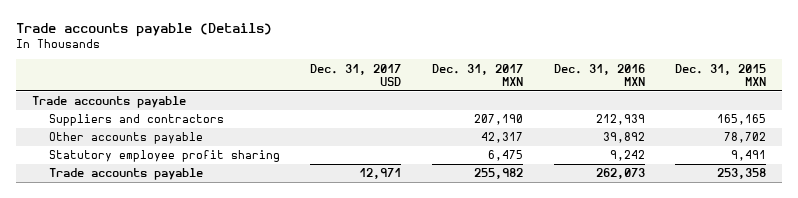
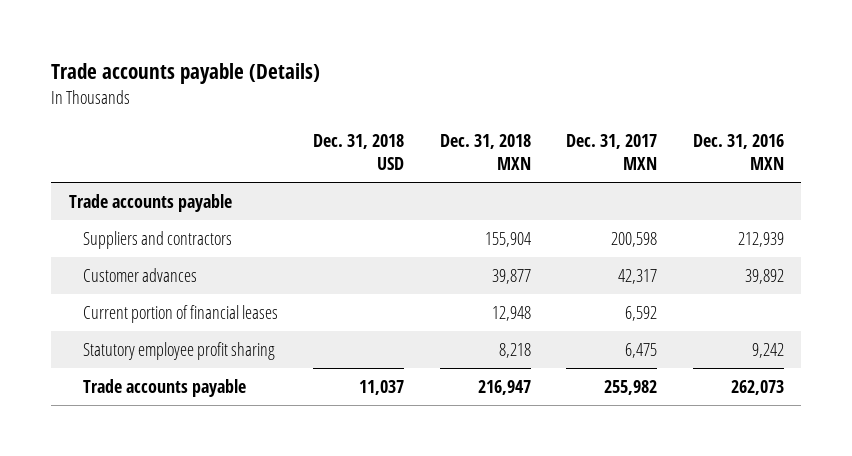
[310,63,402,86] Dec. 31, 2017 USD -> none
[675,63,767,86] Dec. 31, 2015 MXN -> none
none -> [313,133,405,171] Dec. 31, 2018 USD
none -> [439,133,531,171] Dec. 31, 2018 MXN
[474,114,524,126] 207,190 -> [611,231,658,247] 200,598
[48,132,203,145] Other accounts payable -> [82,267,197,282] Customer advances
none -> [82,304,278,323] Current portion of financial leases

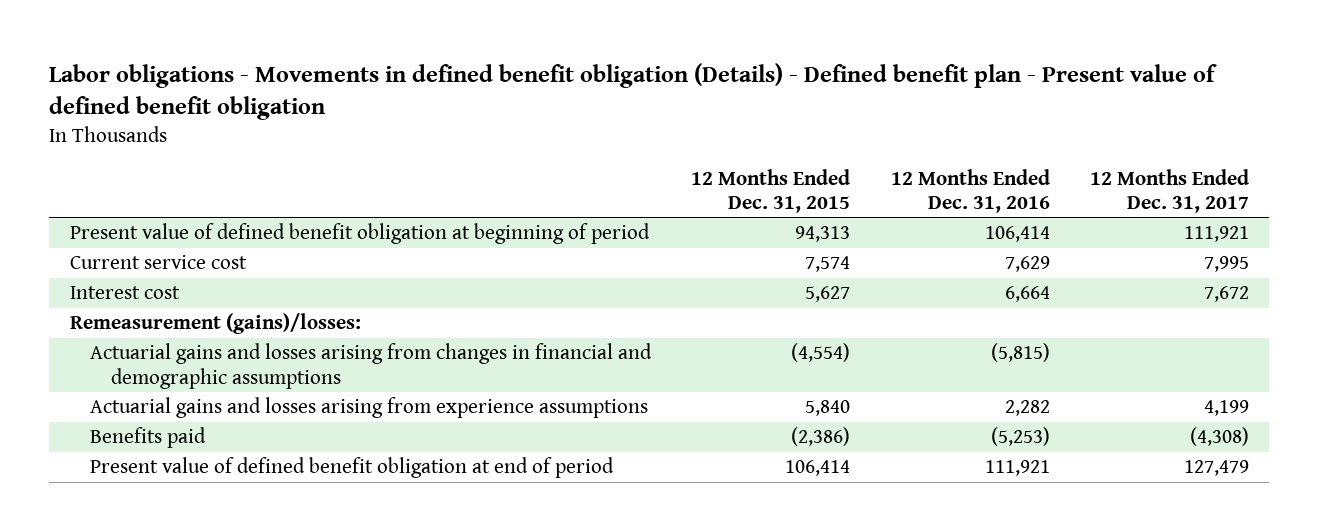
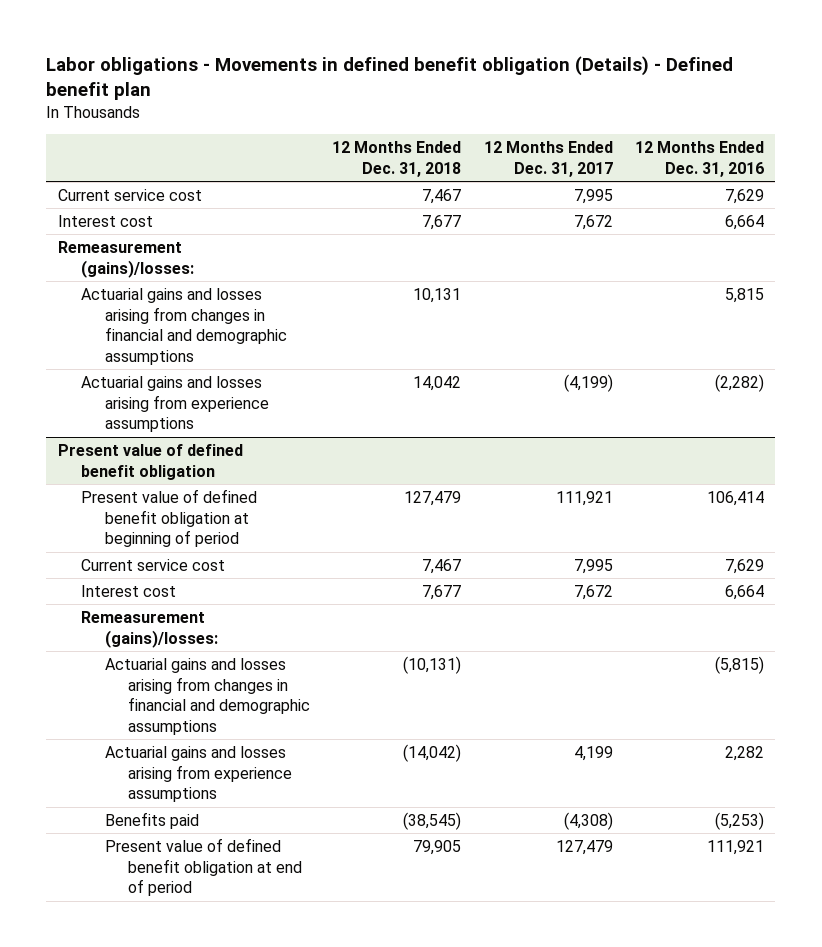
[49,62,1218,121] Labor obligations - Movements in defined benefit obligation (Details) - Defined benefit plan - Present value of defined benefit obligation -> [46,56,734,101] Labor obligations - Movements in defined benefit obligation (Details) - Defined benefit plan
[691,168,851,213] 12 Months Ended Dec. 31, 2015 -> none
none -> [332,140,462,177] 12 Months Ended Dec. 31, 2018
none -> [57,188,202,201] Current service cost
none -> [57,214,153,227] Interest cost
none -> [57,240,195,278] Remeasurement (gains)/losses:
none -> [81,287,287,365] Actuarial gains and losses arising from changes in financial and demographic assumptions
none -> [81,375,269,433] Actuarial gains and losses arising from experience assumptions
none -> [57,443,243,480] Present value of defined benefit obligation

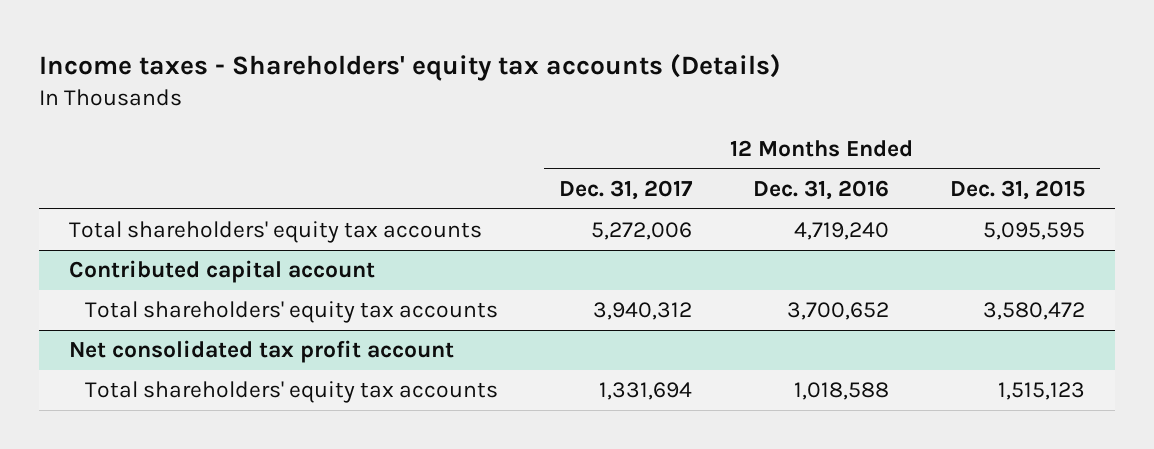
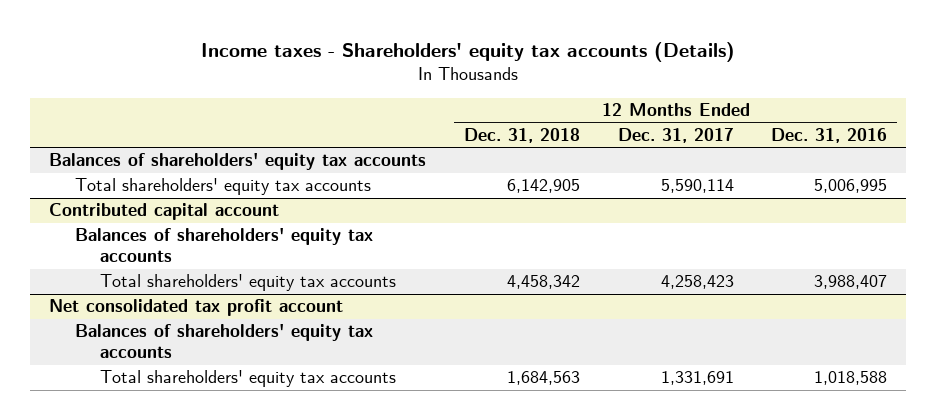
[949,179,1085,200] Dec. 31, 2015 -> none
none -> [463,127,580,143] Dec. 31, 2018
none -> [49,153,427,171] Balances of shareholders' equity tax accounts
[591,222,693,241] 5,272,006 -> [660,179,734,194] 5,590,114
[794,222,890,241] 4,719,240 -> [814,179,888,194] 5,006,995
none -> [74,228,373,263] Balances of shareholders' equity tax accounts
[593,302,693,321] 3,940,312 -> [660,275,734,290] 4,258,423
[787,302,890,321] 3,700,652 -> [814,275,888,290] 3,988,407
none -> [74,324,373,359] Balances of shareholders' equity tax accounts
[599,382,693,401] 1,331,694 -> [660,371,734,386] 1,331,691

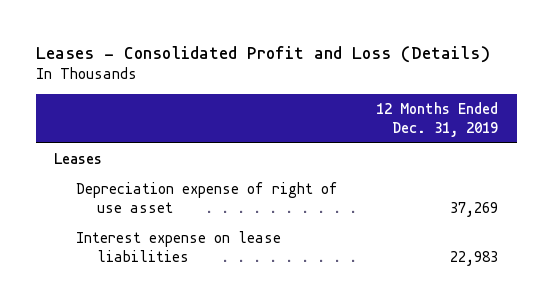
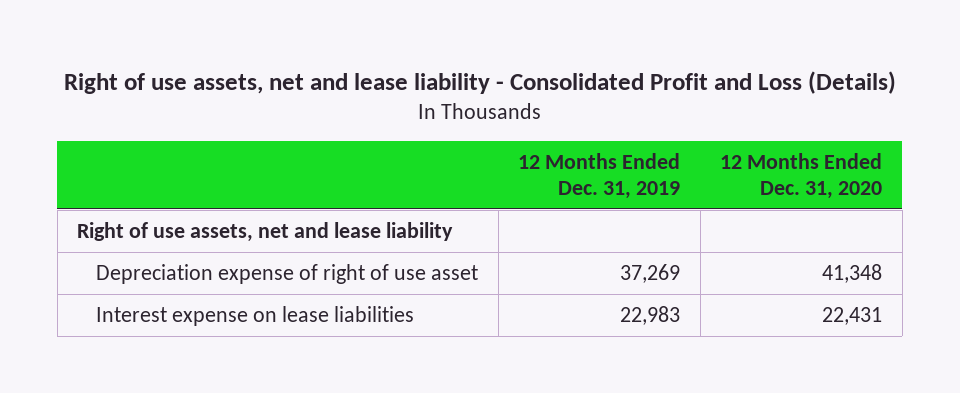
[35,45,490,63] Leases - Consolidated Profit and Loss (Details) -> [63,71,896,95] Right of use assets, net and lease liability - Consolidated Profit and Loss (Details)
none -> [720,152,883,199] 12 Months Ended Dec. 31, 2020
[54,152,103,164] Leases -> [77,222,454,243] Right of use assets, net and lease liability

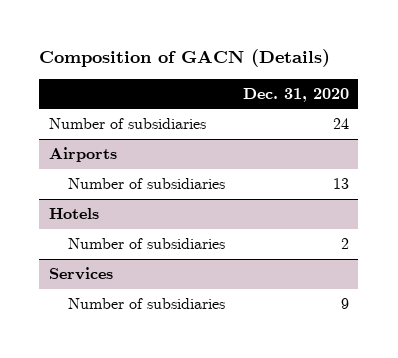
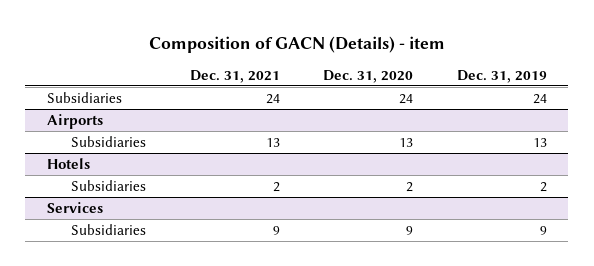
[39,49,331,68] Composition of GACN (Details) -> [148,35,445,53] Composition of GACN (Details) - item
none -> [189,69,280,83] Dec. 31, 2021
none -> [456,69,547,83] Dec. 31, 2019
[48,118,206,130] Number of subsidiaries -> [47,91,123,103] Subsidiaries
[67,178,225,190] Number of subsidiaries -> [71,135,147,147] Subsidiaries
[67,238,225,250] Number of subsidiaries -> [71,179,147,191] Subsidiaries
[67,298,225,310] Number of subsidiaries -> [71,223,147,235] Subsidiaries

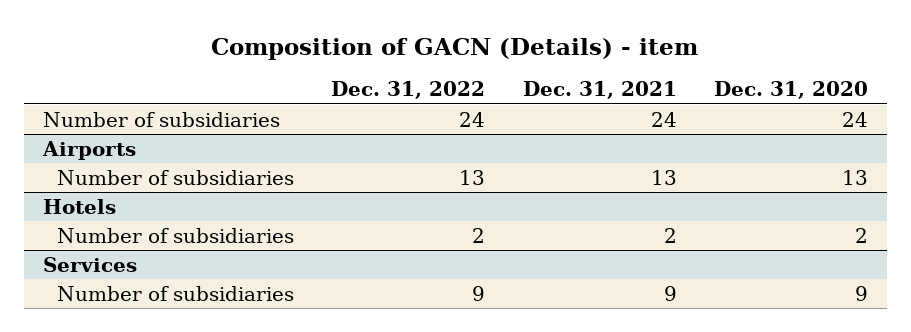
[456,69,547,83] Dec. 31, 2019 -> none
none -> [331,81,486,100] Dec. 31, 2022
[47,91,123,103] Subsidiaries -> [42,111,280,127] Number of subsidiaries
[71,135,147,147] Subsidiaries -> [57,169,295,185] Number of subsidiaries
[71,179,147,191] Subsidiaries -> [57,227,295,243] Number of subsidiaries
[71,223,147,235] Subsidiaries -> [57,285,295,301] Number of subsidiaries

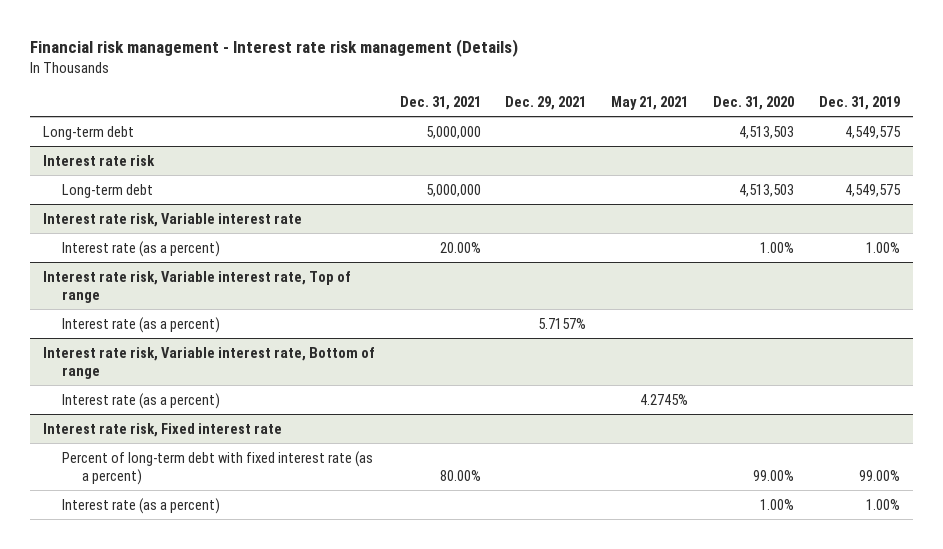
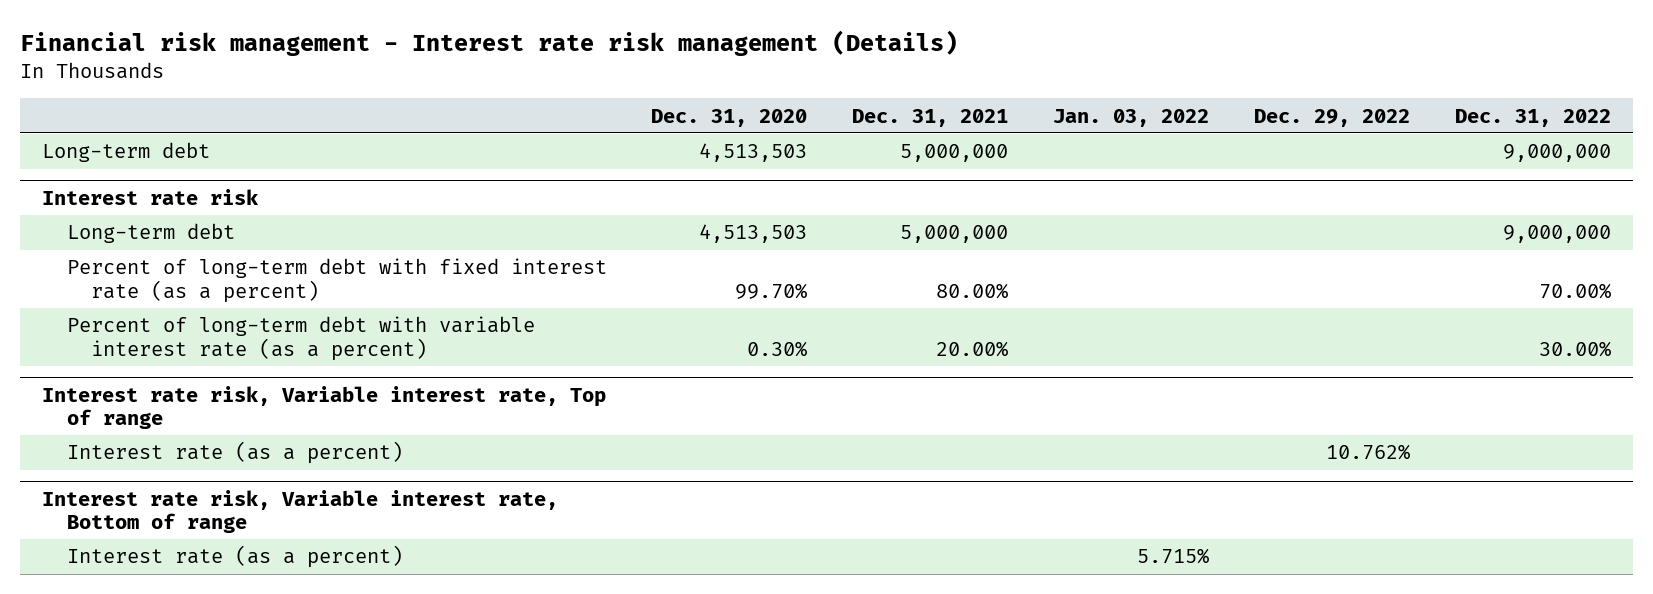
[505,96,587,111] Dec. 29, 2021 -> none
[611,96,689,111] May 21, 2021 -> none
[819,96,901,111] Dec. 31, 2019 -> none
none -> [1053,108,1210,127] Jan. 03, 2022
none -> [1253,108,1410,127] Dec. 29, 2022
none -> [1454,108,1611,127] Dec. 31, 2022
[42,212,302,227] Interest rate risk, Variable interest rate -> none
[62,240,221,257] Interest rate (as a percent) -> none
none -> [66,258,607,303] Percent of long-term debt with fixed interest rate (as a percent)
none -> [66,316,535,361] Percent of long-term debt with variable interest rate (as a percent)
[42,422,282,437] Interest rate risk, Fixed interest rate -> none
[62,450,374,486] Percent of long-term debt with fixed interest rate (as a percent) -> none
[62,497,221,514] Interest rate (as a percent) -> none

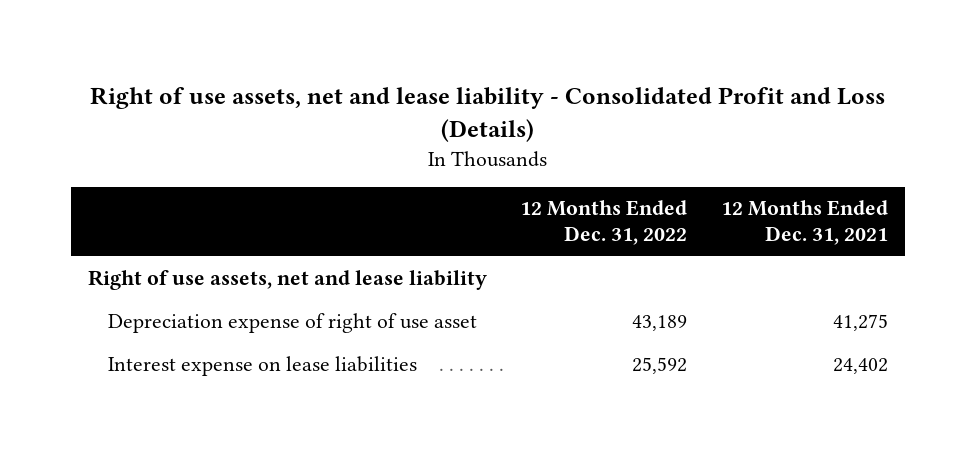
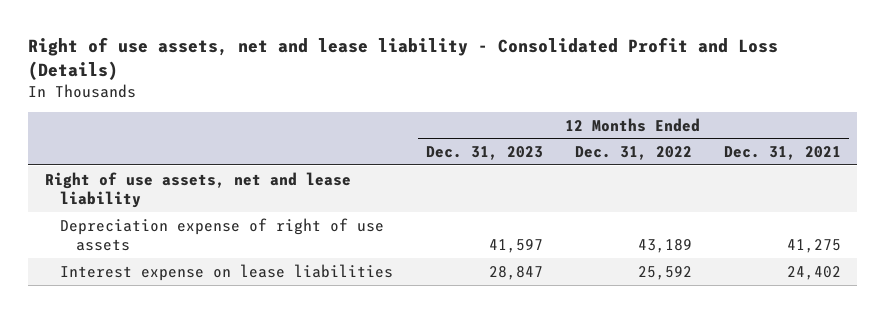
none -> [425,146,543,161] Dec. 31, 2023
[107,313,477,334] Depreciation expense of right of use asset -> [60,217,385,252] Depreciation expense of right of use assets

